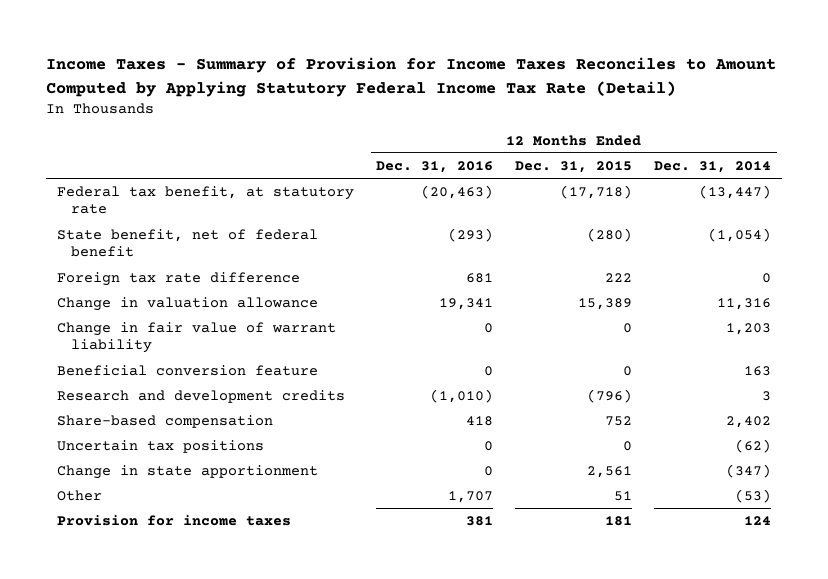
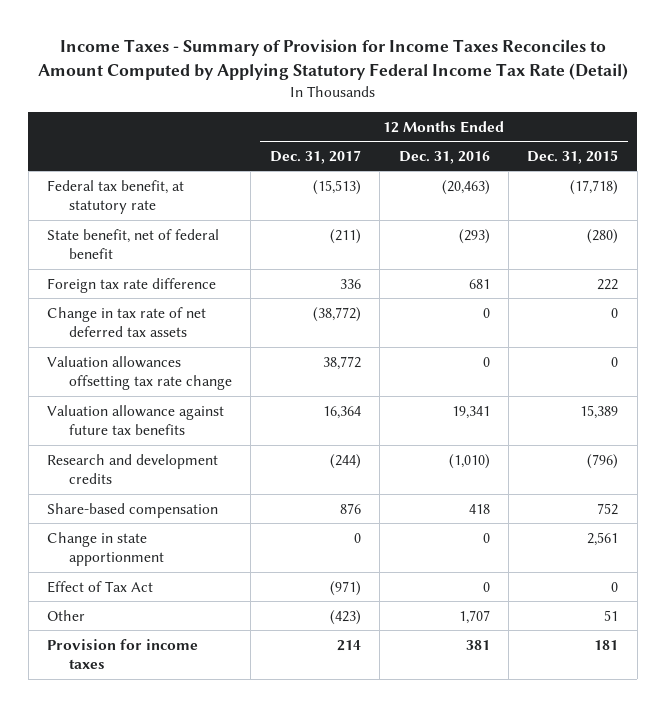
[654,160,772,173] Dec. 31, 2014 -> none
none -> [269,149,361,164] Dec. 31, 2017
[57,321,337,354] Change in fair value of warrant liability -> none
[57,364,319,376] Beneficial conversion feature -> none
none -> [47,306,207,338] Change in tax rate of net deferred tax assets
none -> [47,355,233,391] Valuation allowances offsetting tax rate change
[57,296,319,311] Change in valuation allowance -> [47,404,225,436] Valuation allowance against future tax benefits
[57,439,265,453] Uncertain tax positions -> none
none -> [47,580,154,593] Effect of Tax Act

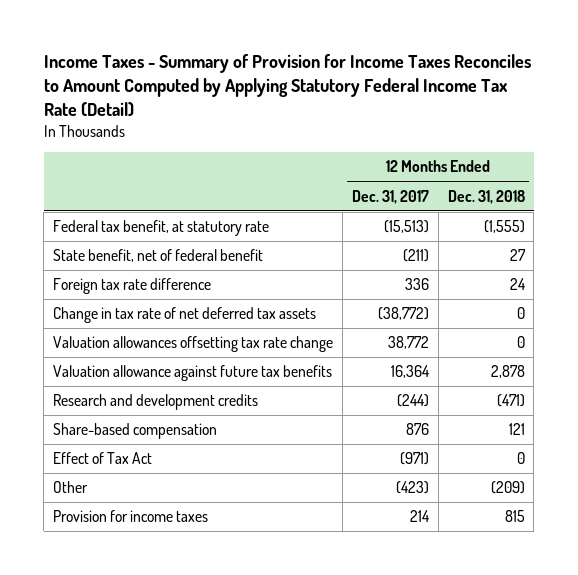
[398,150,490,164] Dec. 31, 2016 -> none
[527,149,619,164] Dec. 31, 2015 -> none
none -> [447,189,525,204] Dec. 31, 2018
[47,531,165,567] Change in state apportionment -> none

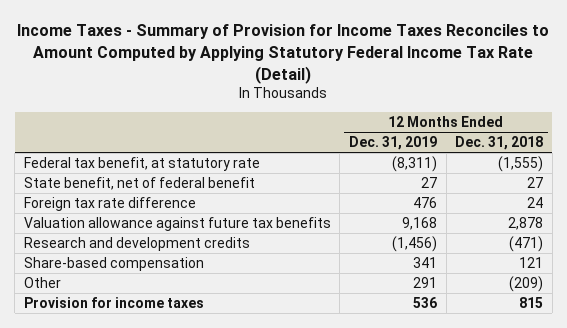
[351,189,429,204] Dec. 31, 2017 -> none
none -> [348,136,437,151] Dec. 31, 2019
[53,307,317,324] Change in tax rate of net deferred tax assets -> none
[53,336,334,353] Valuation allowances offsetting tax rate change -> none
[53,452,153,465] Effect of Tax Act -> none

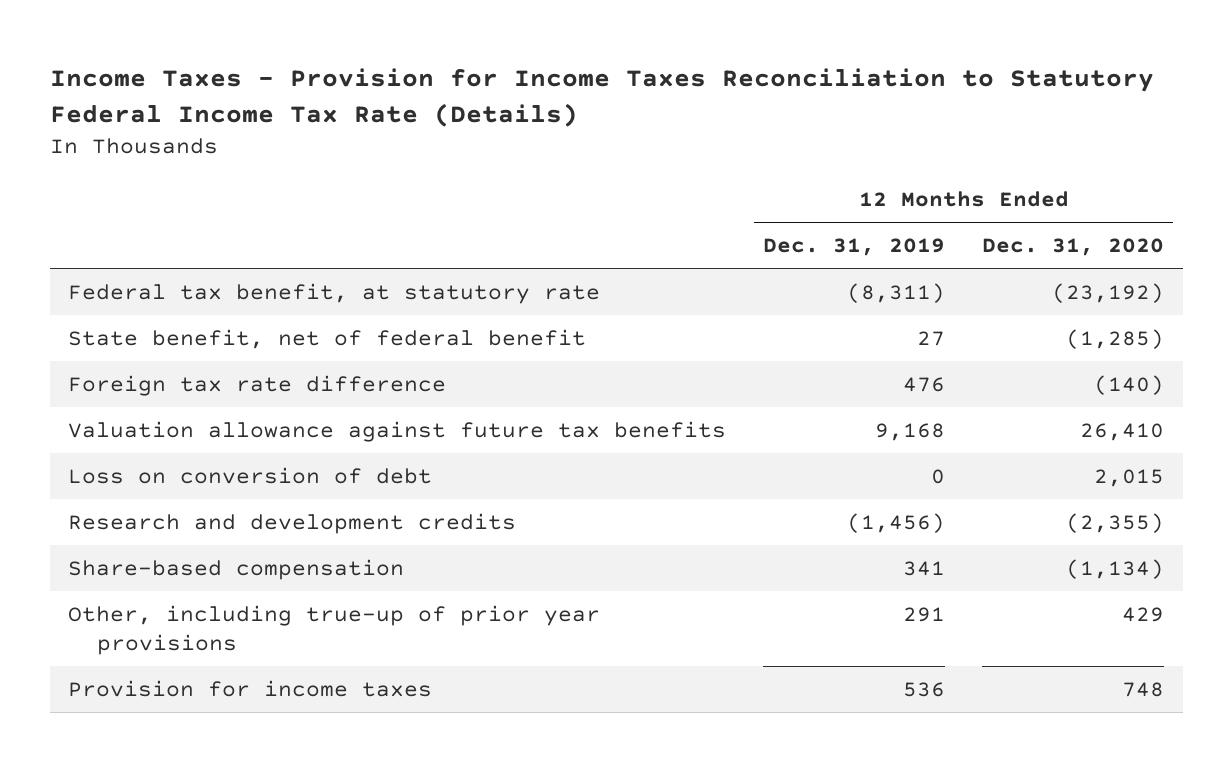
[17,24,550,84] Income Taxes - Summary of Provision for Income Taxes Reconciles to Amount Computed by Applying Statutory Federal Income Tax Rate (Detail) -> [49,68,1154,128] Income Taxes - Provision for Income Taxes Reconciliation to Statutory Federal Income Tax Rate (Details)
[455,136,544,151] Dec. 31, 2018 -> none
none -> [982,238,1165,257] Dec. 31, 2020
none -> [68,466,433,484] Loss on conversion of debt
[23,276,61,288] Other -> [68,604,601,656] Other, including true-up of prior year provisions

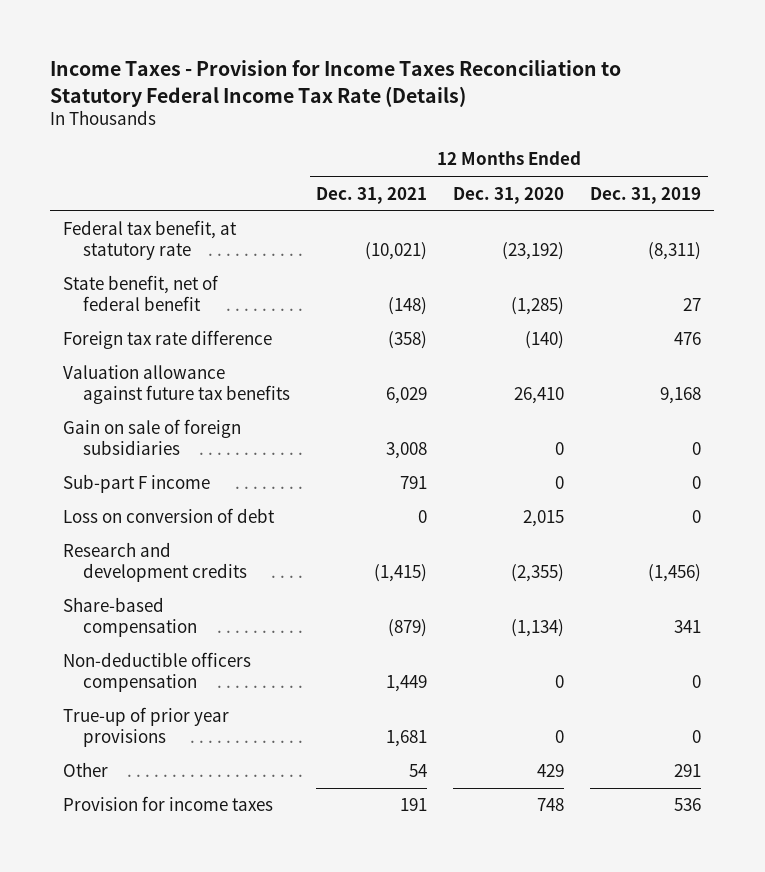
none -> [316,186,428,204] Dec. 31, 2021
none -> [63,419,242,456] Gain on sale of foreign subsidiaries
none -> [63,474,211,494] Sub-part F income
none -> [63,652,252,693] Non-deductible officers compensation
none -> [63,707,230,748] True-up of prior year provisions
[68,604,601,656] Other, including true-up of prior year provisions -> [63,762,109,778] Other

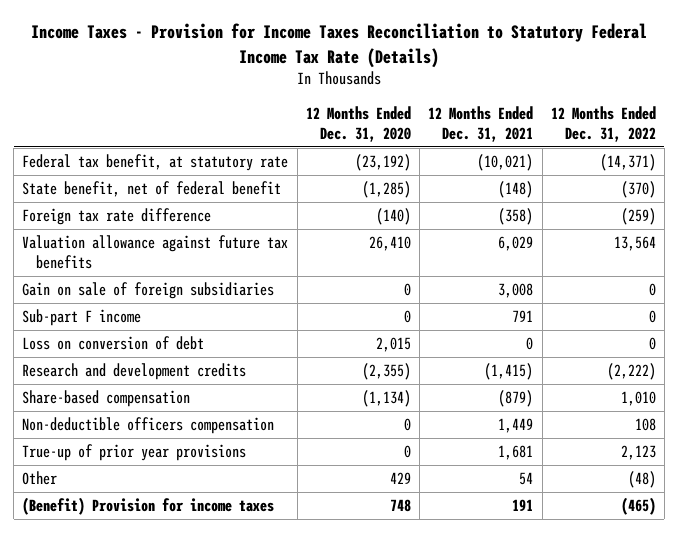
[590,186,702,204] Dec. 31, 2019 -> none
none -> [550,105,656,142] 12 Months Ended Dec. 31, 2022
[63,796,274,812] Provision for income taxes -> [22,497,275,516] (Benefit) Provision for income taxes

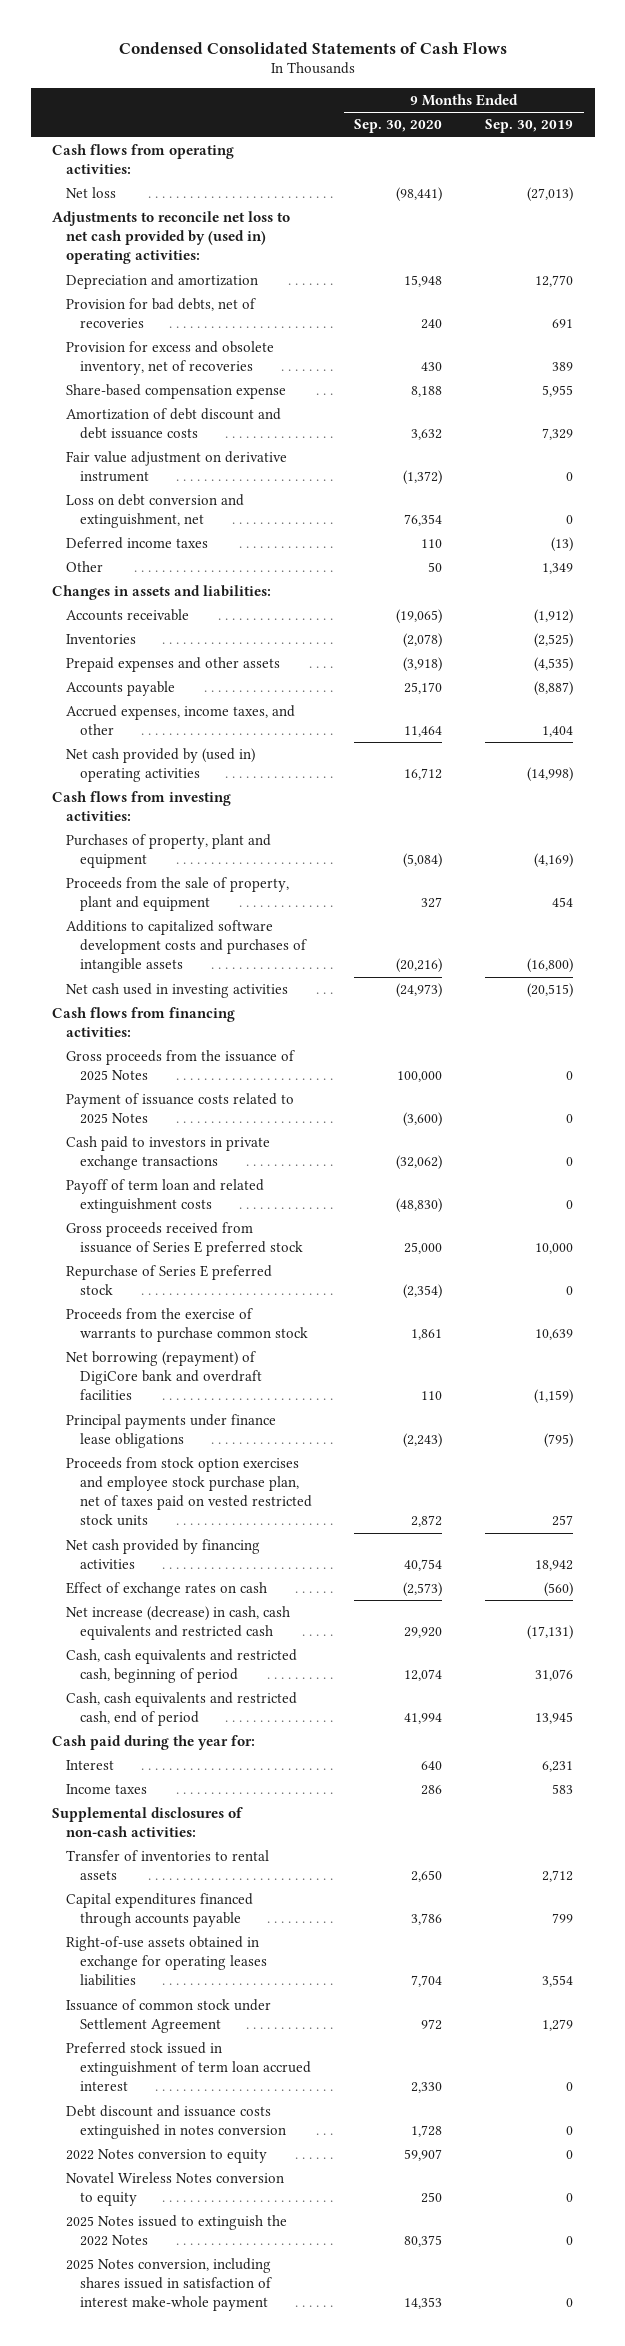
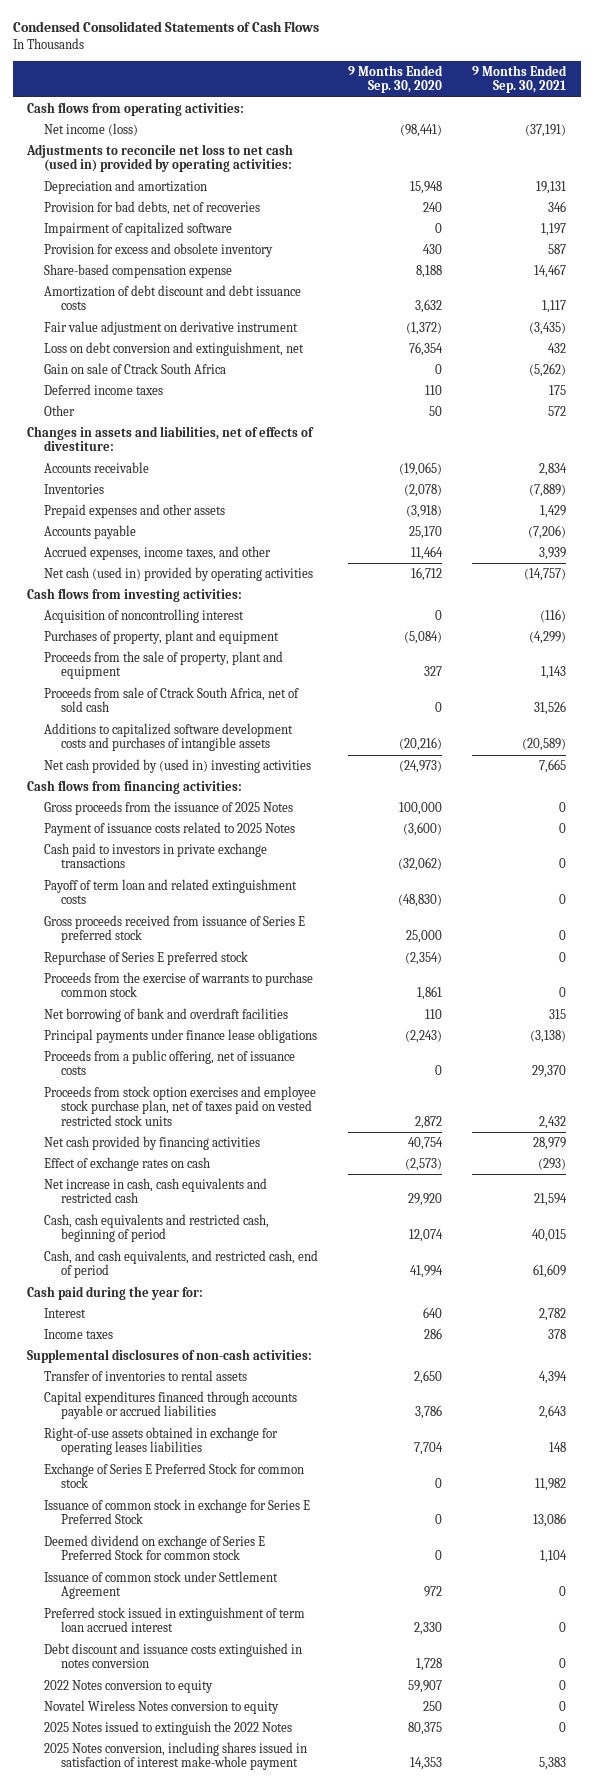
[485,119,574,134] Sep. 30, 2019 -> none
none -> [471,64,567,94] 9 Months Ended Sep. 30, 2021
[65,186,116,198] Net loss -> [44,122,139,136] Net income (loss)
[52,210,291,265] Adjustments to reconcile net loss to net cash provided by (used in) operating activities: -> [26,143,294,173] Adjustments to reconcile net loss to net cash (used in) provided by operating activities:
none -> [44,221,233,236] Impairment of capitalized software
[65,340,274,376] Provision for excess and obsolete inventory, net of recoveries -> [44,242,274,257] Provision for excess and obsolete inventory
none -> [44,362,227,374] Gain on sale of Ctrack South Africa
[52,584,272,600] Changes in assets and liabilities: -> [27,425,315,452] Changes in assets and liabilities, net of effects of divestiture:
[65,747,255,783] Net cash provided by (used in) operating activities -> [44,566,314,581] Net cash (used in) provided by operating activities
none -> [44,608,245,623] Acquisition of noncontrolling interest
none -> [44,686,300,713] Proceeds from sale of Ctrack South Africa, net of sold cash
[65,982,288,998] Net cash used in investing activities -> [44,758,312,773] Net cash provided by (used in) investing activities
[65,1350,262,1401] Net borrowing (repayment) of DigiCore bank and overdraft facilities -> [44,1007,289,1022] Net borrowing of bank and overdraft facilities
none -> [44,1049,296,1076] Proceeds from a public offering, net of issuance costs
[65,1605,290,1641] Net increase (decrease) in cash, cash equivalents and restricted cash -> [44,1177,268,1204] Net increase in cash, cash equivalents and restricted cash
[65,1691,297,1727] Cash, cash equivalents and restricted cash, end of period -> [44,1249,319,1279] Cash, and cash equivalents, and restricted cash, end of period
[65,1892,253,1928] Capital expenditures financed through accounts payable -> [44,1390,298,1420] Capital expenditures financed through accounts payable or accrued liabilities
none -> [44,1462,305,1489] Exchange of Series E Preferred Stock for common stock
none -> [44,1498,311,1525] Issuance of common stock in exchange for Series E Preferred Stock
none -> [44,1534,266,1561] Deemed dividend on exchange of Series E Preferred Stock for common stock

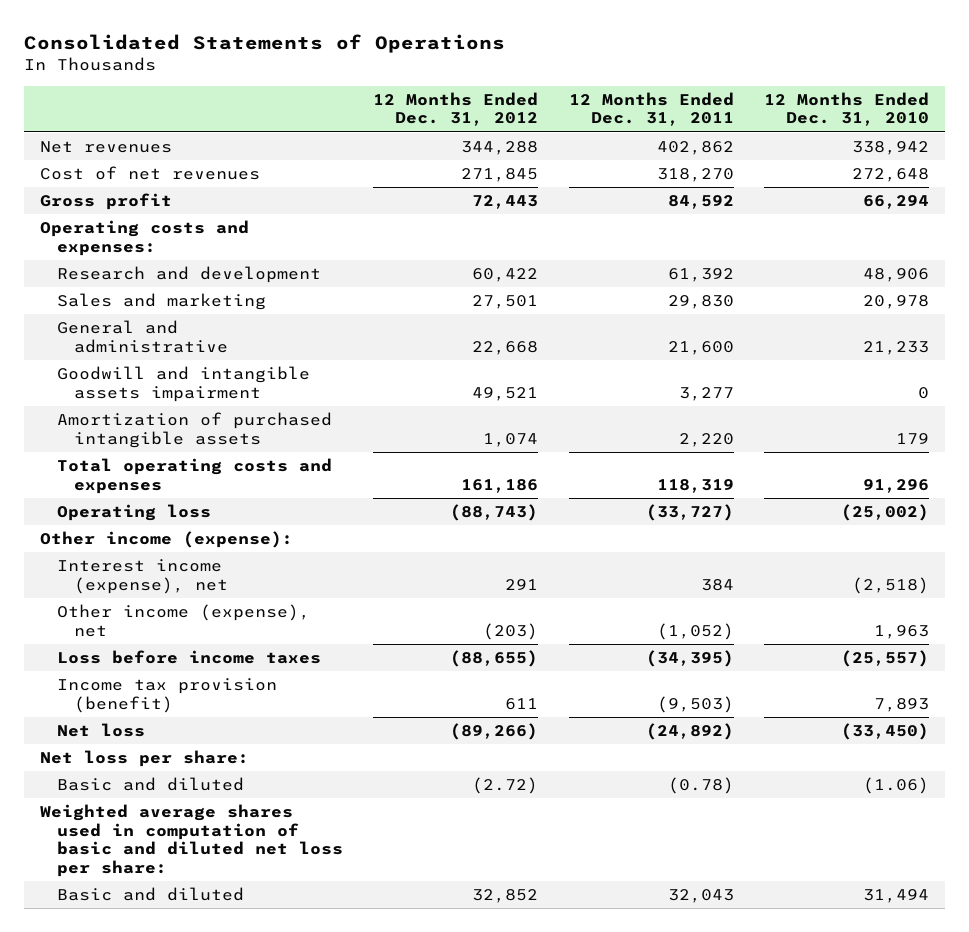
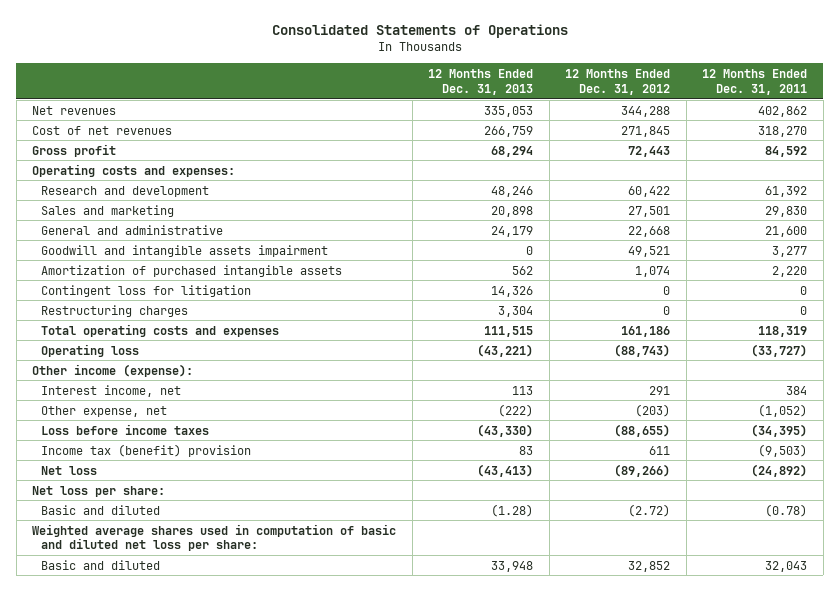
[764,91,930,127] 12 Months Ended Dec. 31, 2010 -> none
none -> [428,69,534,95] 12 Months Ended Dec. 31, 2013
none -> [41,284,252,297] Contingent loss for litigation
none -> [41,304,189,317] Restructuring charges
[56,559,229,594] Interest income (expense), net -> [41,384,182,397] Interest income, net
[56,604,310,637] Other income (expense), net -> [41,405,168,417] Other expense, net
[56,678,277,713] Income tax provision (benefit) -> [41,443,252,457] Income tax (benefit) provision

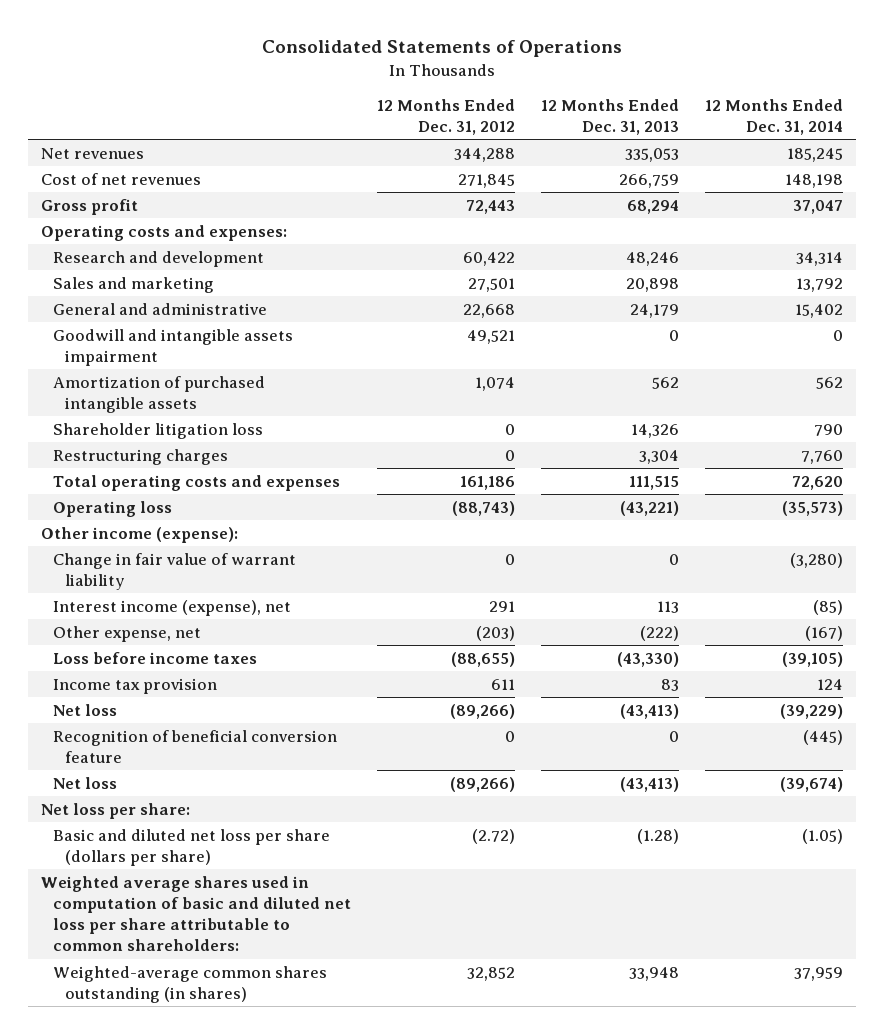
[702,69,808,95] 12 Months Ended Dec. 31, 2011 -> none
none -> [705,98,844,135] 12 Months Ended Dec. 31, 2014
[41,284,252,297] Contingent loss for litigation -> [53,422,264,439] Shareholder litigation loss
none -> [53,552,297,590] Change in fair value of warrant liability
[41,384,182,397] Interest income, net -> [53,599,292,616] Interest income (expense), net
[41,443,252,457] Income tax (benefit) provision -> [53,677,218,694] Income tax provision
none -> [53,729,338,763] Recognition of beneficial conversion feature
none -> [53,776,118,789] Net loss
[41,504,161,515] Basic and diluted -> [53,828,331,866] Basic and diluted net loss per share (dollars per share)
[32,523,397,552] Weighted average shares used in computation of basic and diluted net loss per share: -> [40,875,352,951] Weighted average shares used in computation of basic and diluted net loss per share attributable to common shareholders:
[41,559,161,570] Basic and diluted -> [53,965,328,1003] Weighted-average common shares outstanding (in shares)

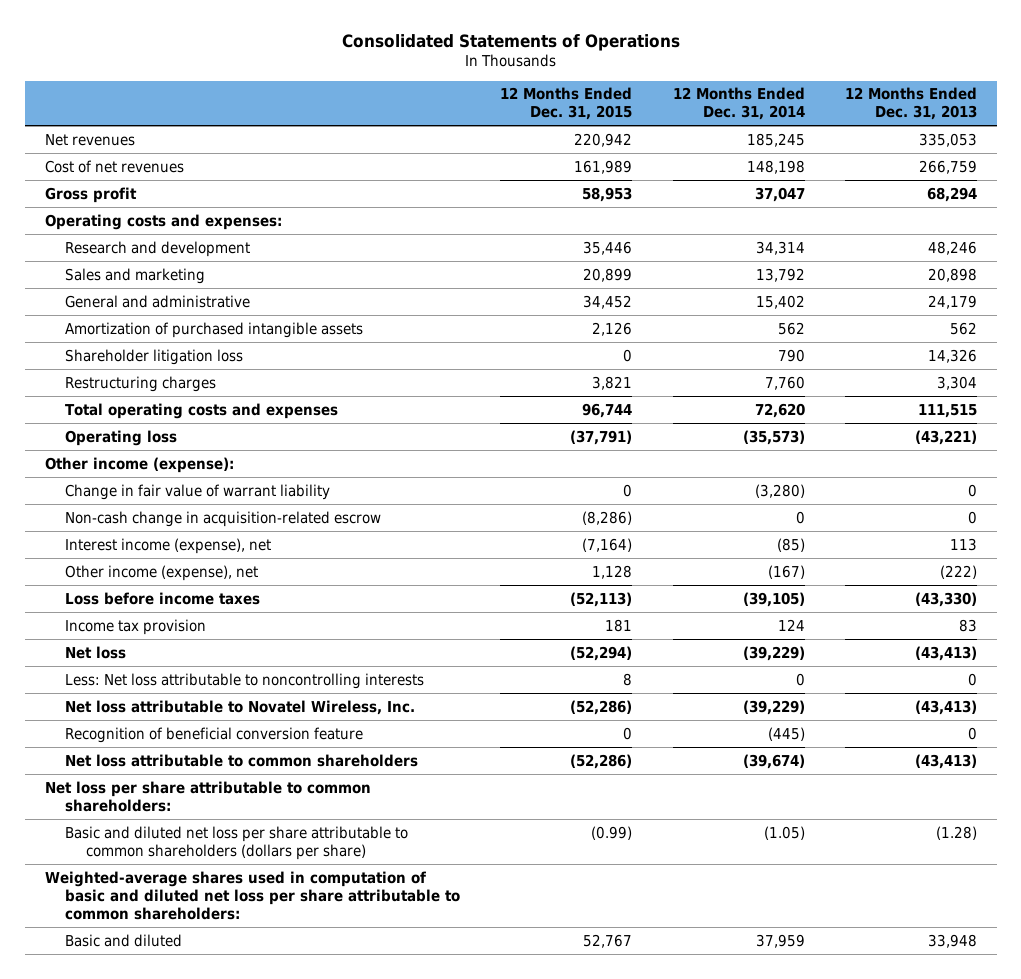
[377,98,516,135] 12 Months Ended Dec. 31, 2012 -> none
none -> [500,87,633,121] 12 Months Ended Dec. 31, 2015
[53,328,294,366] Goodwill and intangible assets impairment -> none
none -> [65,510,382,527] Non-cash change in acquisition-related escrow
[53,625,202,642] Other expense, net -> [65,564,259,581] Other income (expense), net
none -> [65,672,425,689] Less: Net loss attributable to noncontrolling interests
none -> [65,699,416,715] Net loss attributable to Novatel Wireless, Inc.
[53,776,118,789] Net loss -> [65,753,419,767] Net loss attributable to common shareholders
[40,802,190,819] Net loss per share: -> [44,780,371,812] Net loss per share attributable to common shareholders:
[53,828,331,866] Basic and diluted net loss per share (dollars per share) -> [65,825,409,860] Basic and diluted net loss per share attributable to common shareholders (dollars per share)
[40,875,352,951] Weighted average shares used in computation of basic and diluted net loss per share attributable to common shareholders: -> [44,870,461,920] Weighted-average shares used in computation of basic and diluted net loss per share attributable to common shareholders:
[53,965,328,1003] Weighted-average common shares outstanding (in shares) -> [65,933,183,947] Basic and diluted

